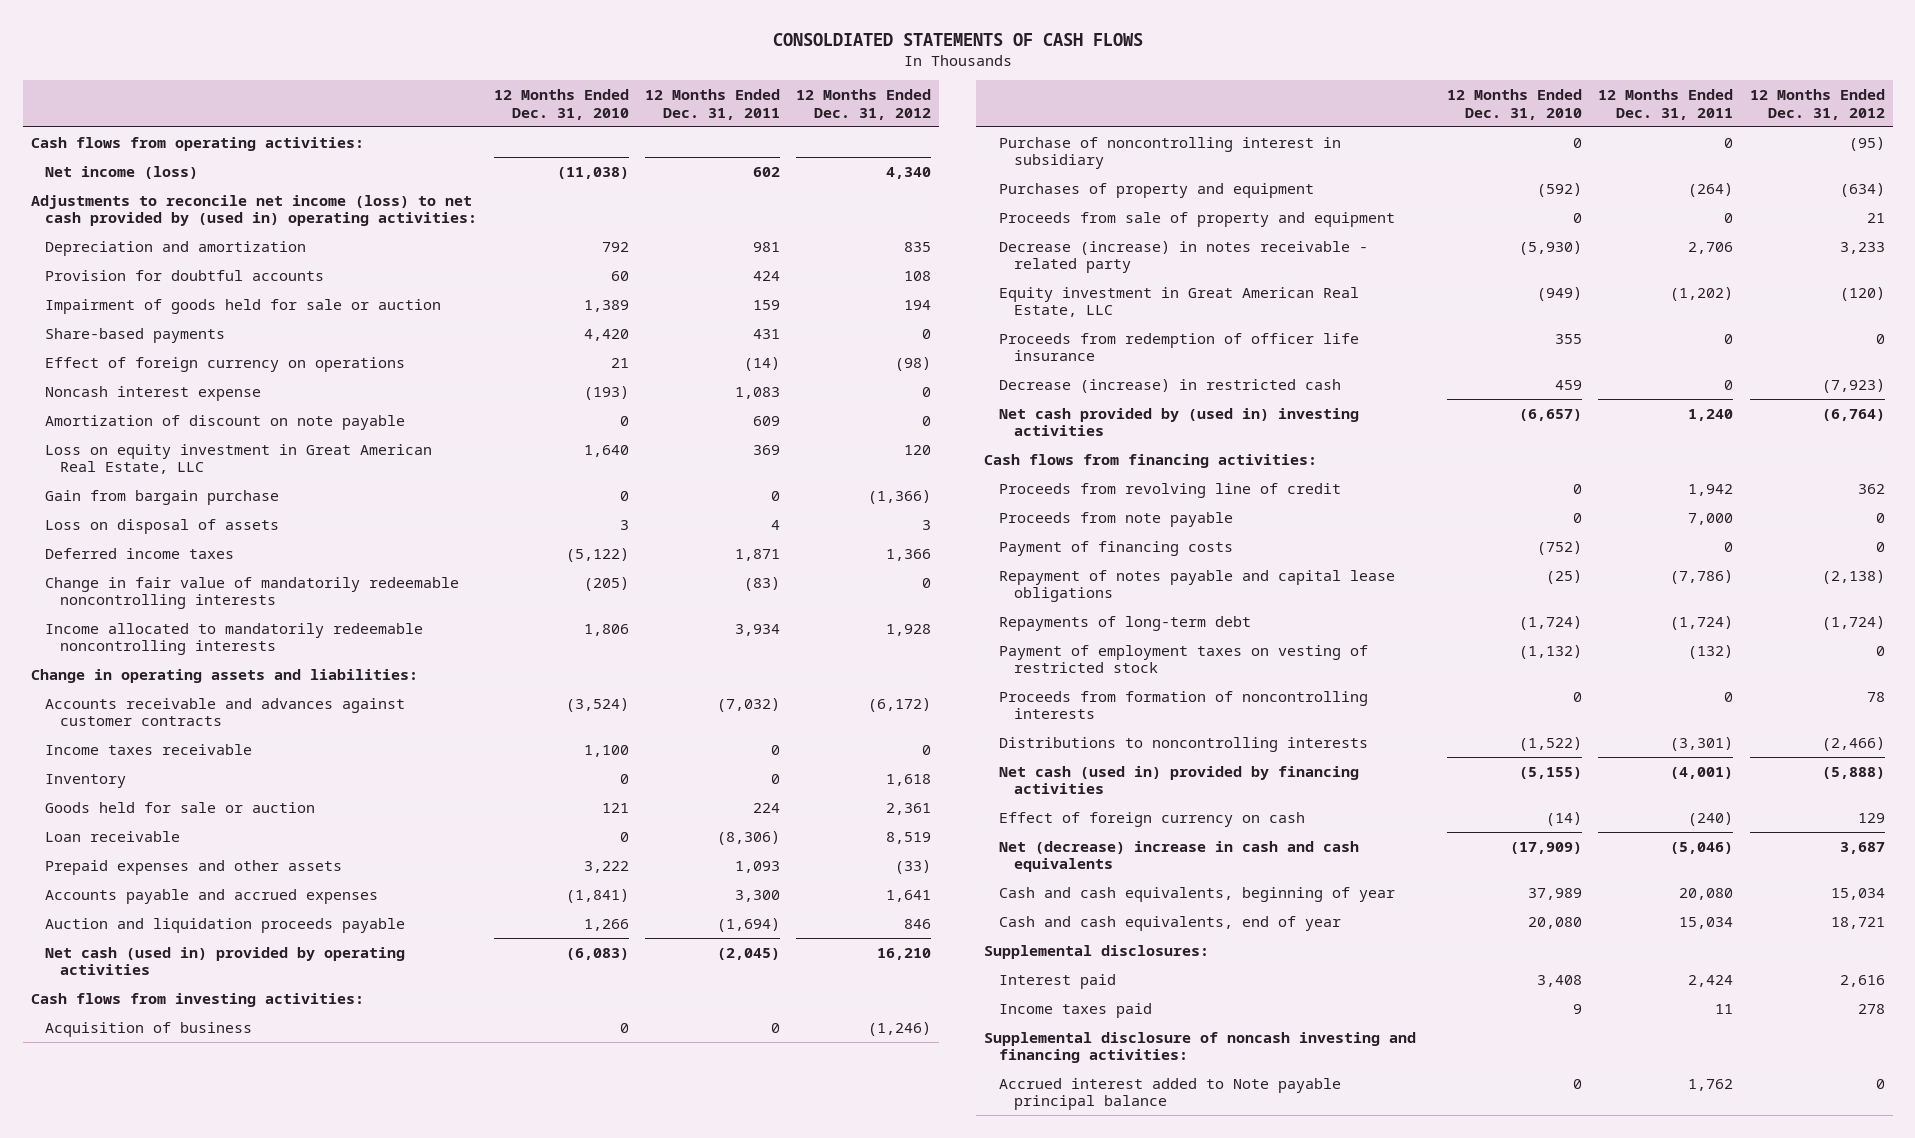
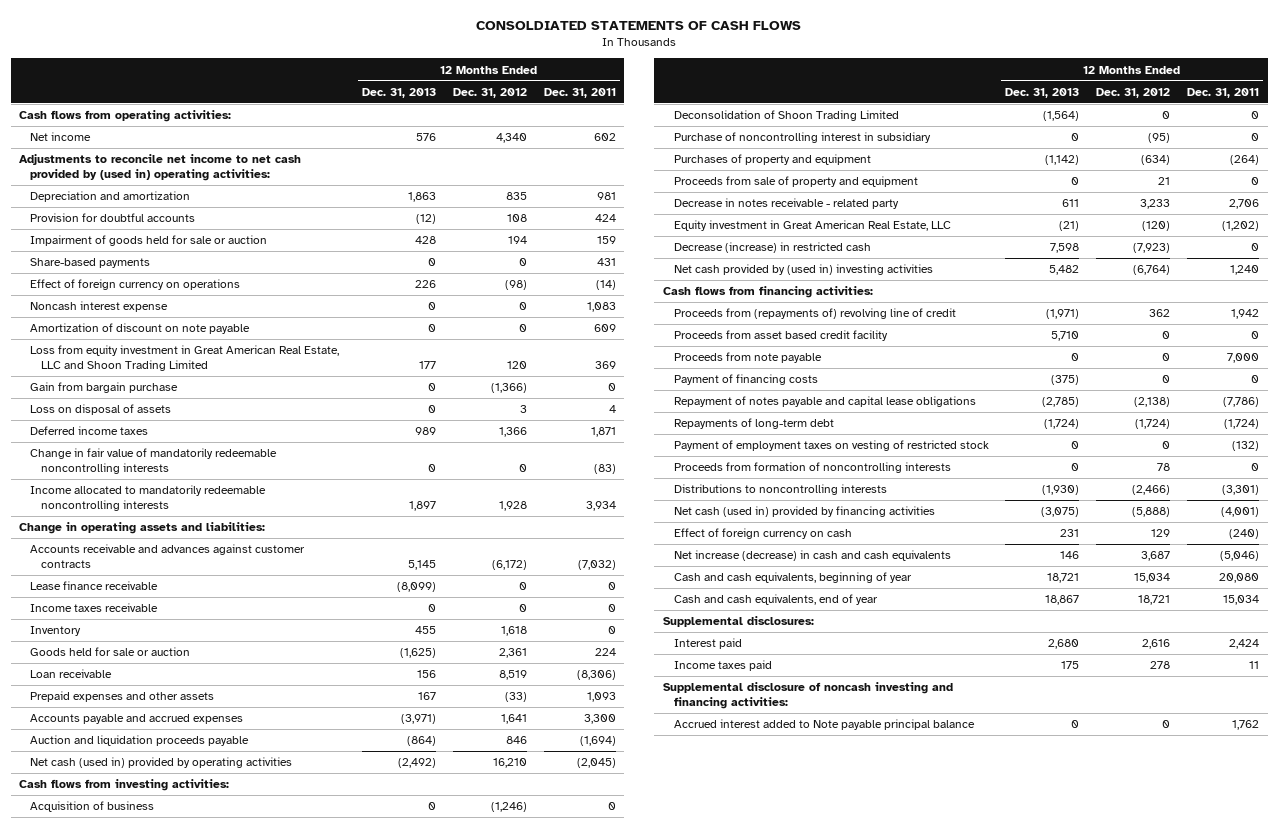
[493,89,629,120] 12 Months Ended Dec. 31, 2010 -> none
none -> [361,87,436,98] Dec. 31, 2013
[45,165,199,179] Net income (loss) -> [30,132,92,142] Net income
[30,194,478,227] Adjustments to reconcile net income (loss) to net cash provided by (used in) operating activities: -> [19,154,302,181] Adjustments to reconcile net income to net cash provided by (used in) operating activities:
[45,443,433,475] Loss on equity investment in Great American Real Estate, LLC -> [30,345,340,371] Loss from equity investment in Great American Real Estate, LLC and Shoon Trading Limited
none -> [30,581,159,591] Lease finance receivable
none -> [673,110,899,122] Deconsolidation of Shoon Trading Limited
[998,240,1368,274] Decrease (increase) in notes receivable - related party -> [673,198,899,210] Decrease in notes receivable - related party
[998,332,1359,362] Proceeds from redemption of officer life insurance -> none
[998,482,1341,498] Proceeds from revolving line of credit -> [673,308,956,320] Proceeds from (repayments of) revolving line of credit
none -> [673,330,888,342] Proceeds from asset based credit facility
[998,840,1359,873] Net (decrease) increase in cash and cash equivalents -> [673,550,951,562] Net increase (decrease) in cash and cash equivalents

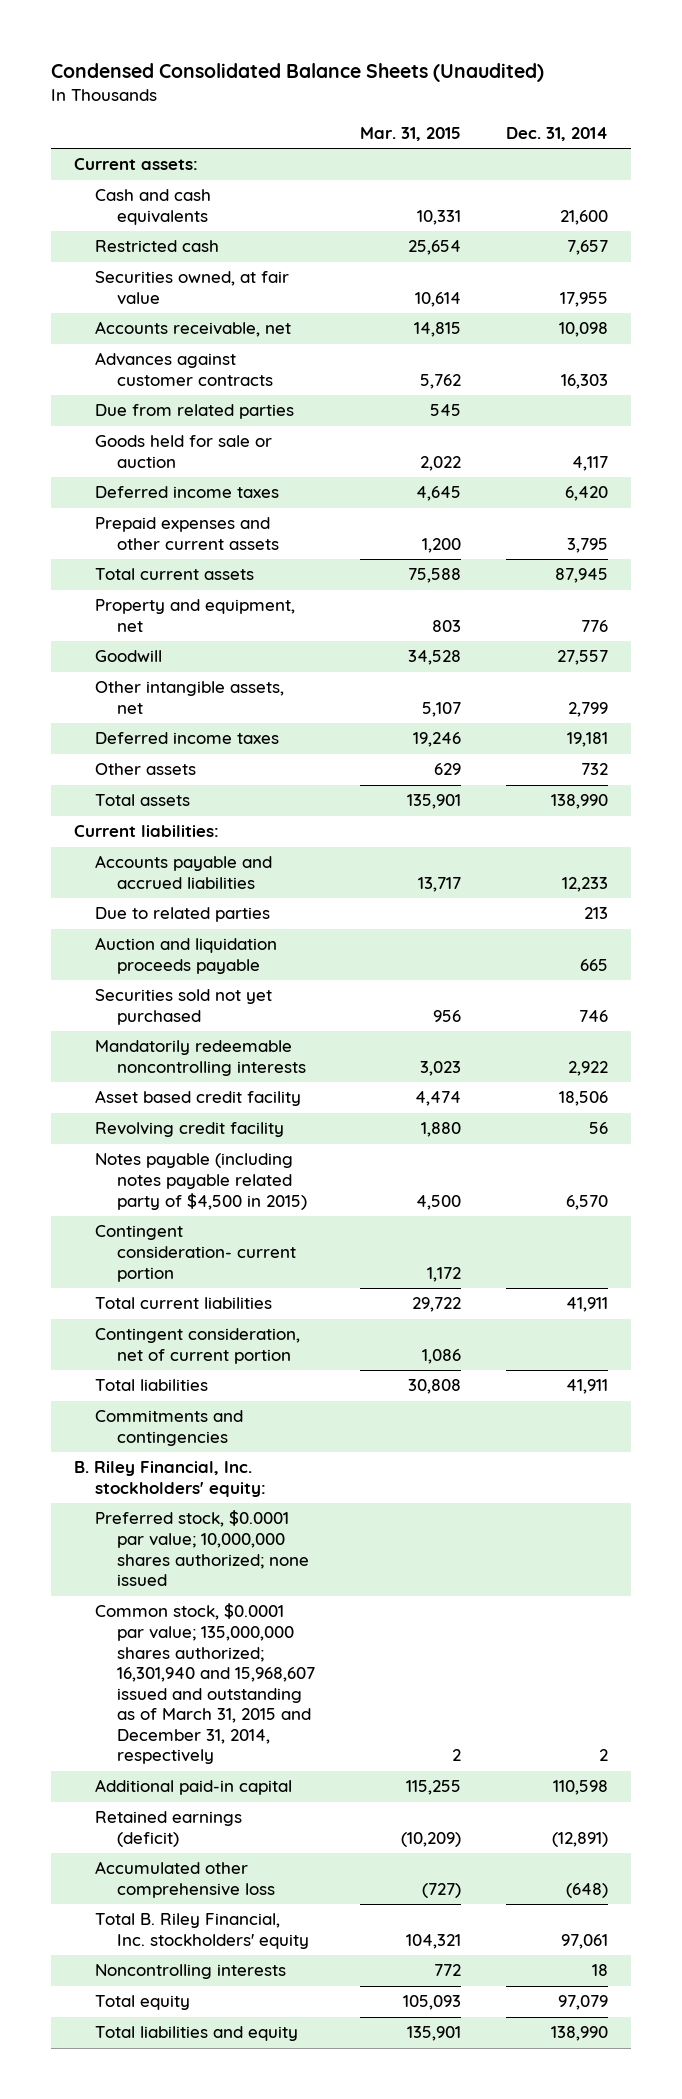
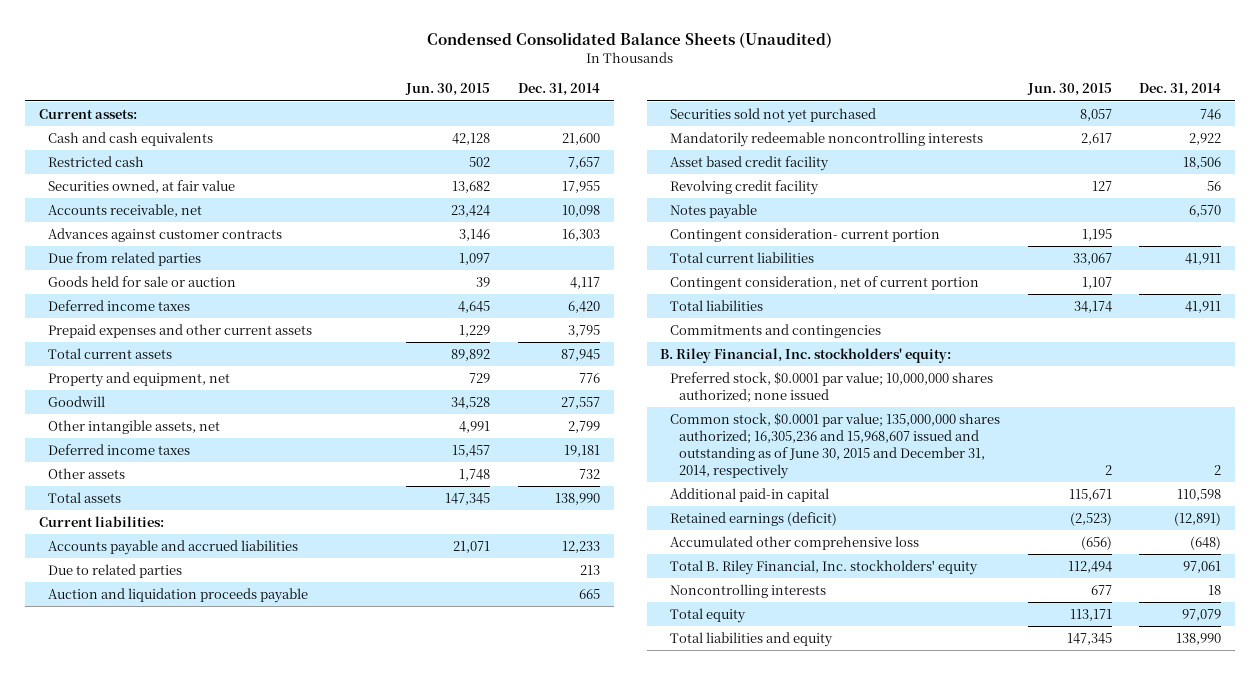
[359,127,461,142] Mar. 31, 2015 -> none
none -> [404,83,490,97] Jun. 30, 2015
[95,1153,307,1210] Notes payable (including notes payable related party of $4,500 in 2015) -> [669,204,757,220] Notes payable
[95,1603,315,1765] Common stock, $0.0001 par value; 135,000,000 shares authorized; 16,301,940 and 15,968,607 issued and outstanding as of March 31, 2015 and December 31, 2014, respectively -> [669,413,1000,479] Common stock, $0.0001 par value; 135,000,000 shares authorized; 16,305,236 and 15,968,607 issued and outstanding as of June 30, 2015 and December 31, 2014, respectively

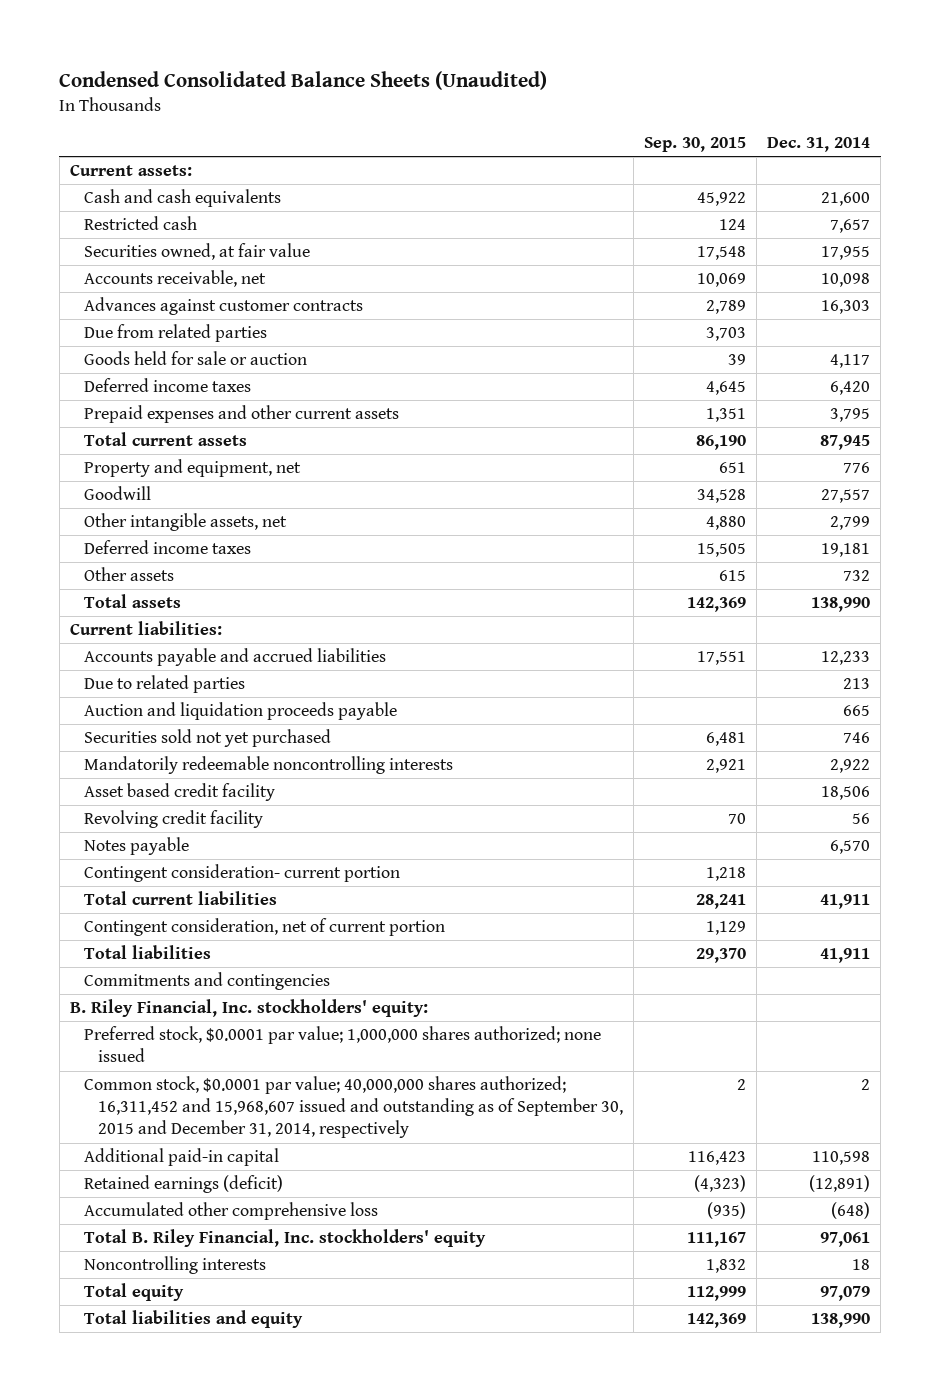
[404,83,490,97] Jun. 30, 2015 -> none
none -> [643,137,746,153] Sep. 30, 2015
[669,372,993,403] Preferred stock, $0.0001 par value; 10,000,000 shares authorized; none issued -> [83,1026,601,1063] Preferred stock, $0.0001 par value; 1,000,000 shares authorized; none issued
[669,413,1000,479] Common stock, $0.0001 par value; 135,000,000 shares authorized; 16,305,236 and 15,968,607 issued and outstanding as of June 30, 2015 and December 31, 2014, respectively -> [83,1076,623,1139] Common stock, $0.0001 par value; 40,000,000 shares authorized; 16,311,452 and 15,968,607 issued and outstanding as of September 30, 2015 and December 31, 2014, respectively

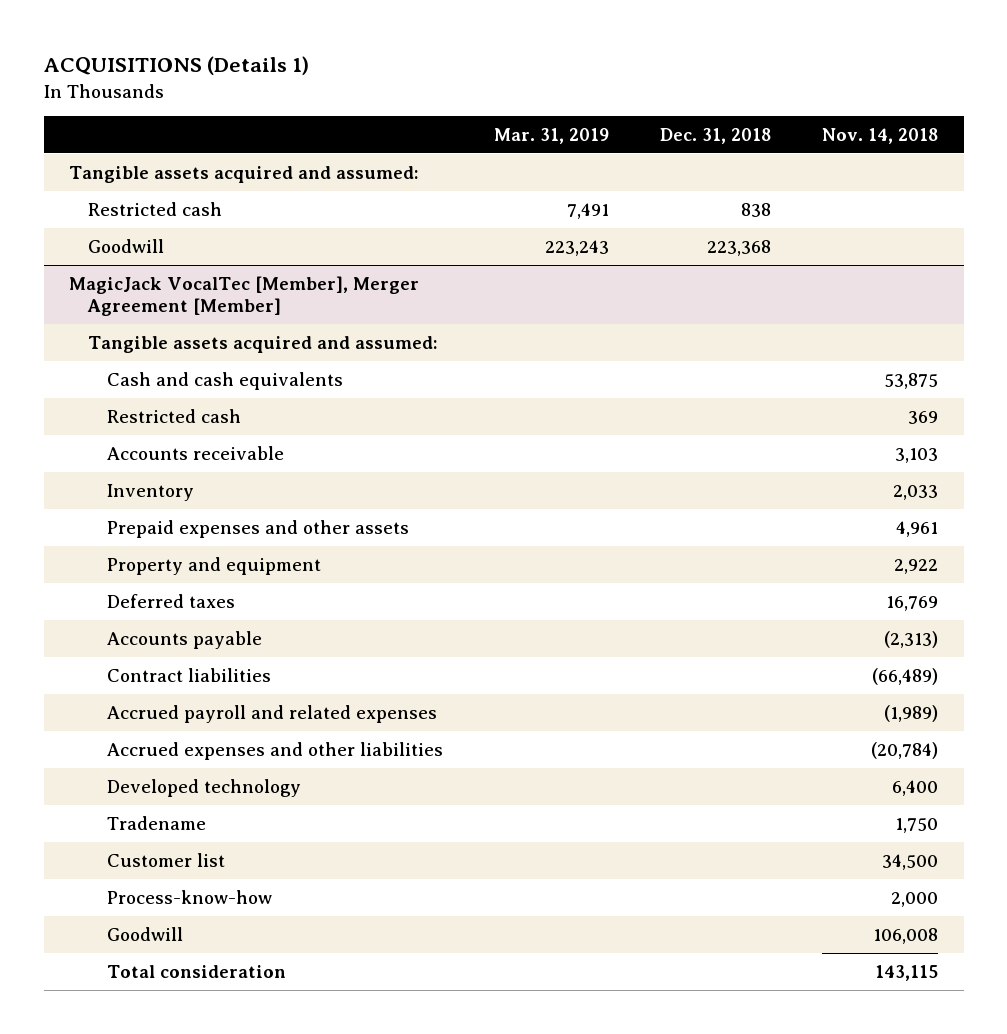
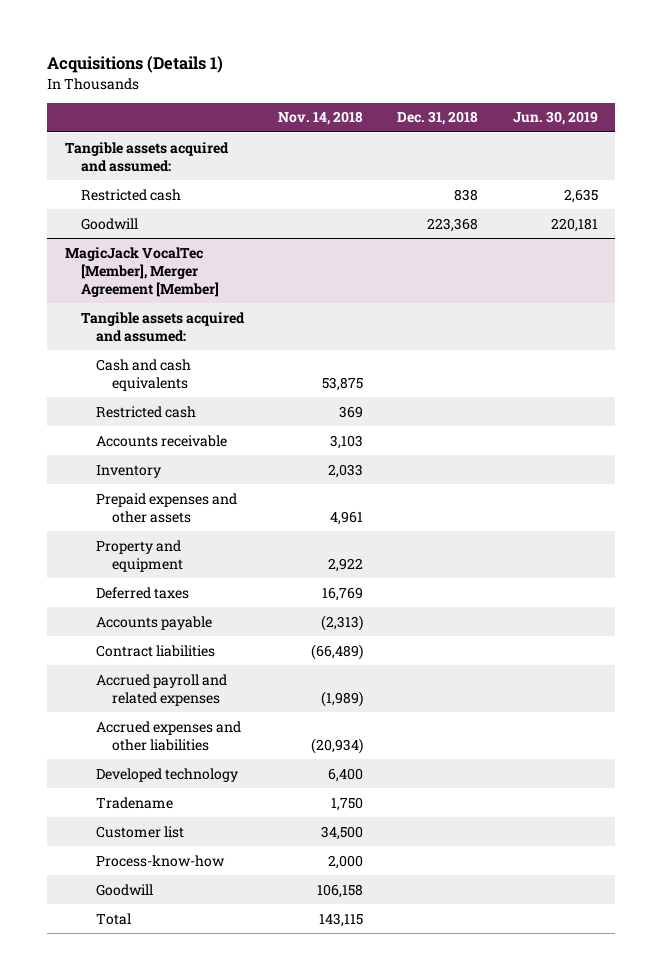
[43,56,309,76] ACQUISITIONS (Details 1) -> [47,56,224,74] Acquisitions (Details 1)
[493,127,609,144] Mar. 31, 2019 -> none
none -> [512,111,598,126] Jun. 30, 2019
[871,741,939,759] (20,784) -> [311,737,364,754] (20,934)
[873,927,939,944] 106,008 -> [317,883,364,898] 106,158
[106,964,286,978] Total consideration -> [96,912,132,925] Total

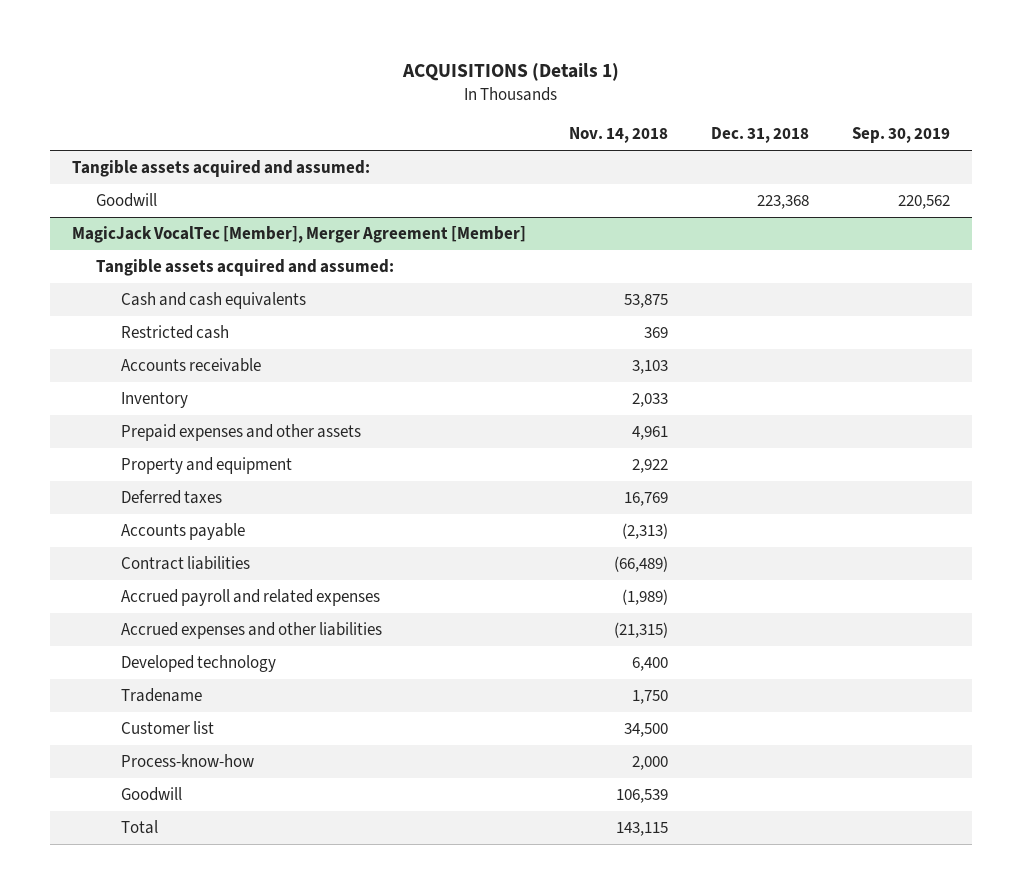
[47,56,224,74] Acquisitions (Details 1) -> [401,62,619,81] ACQUISITIONS (Details 1)
[512,111,598,126] Jun. 30, 2019 -> none
none -> [852,127,951,144] Sep. 30, 2019
[80,188,181,201] Restricted cash -> none
[311,737,364,754] (20,934) -> [613,622,668,639] (21,315)
[317,883,364,898] 106,158 -> [615,789,668,804] 106,539

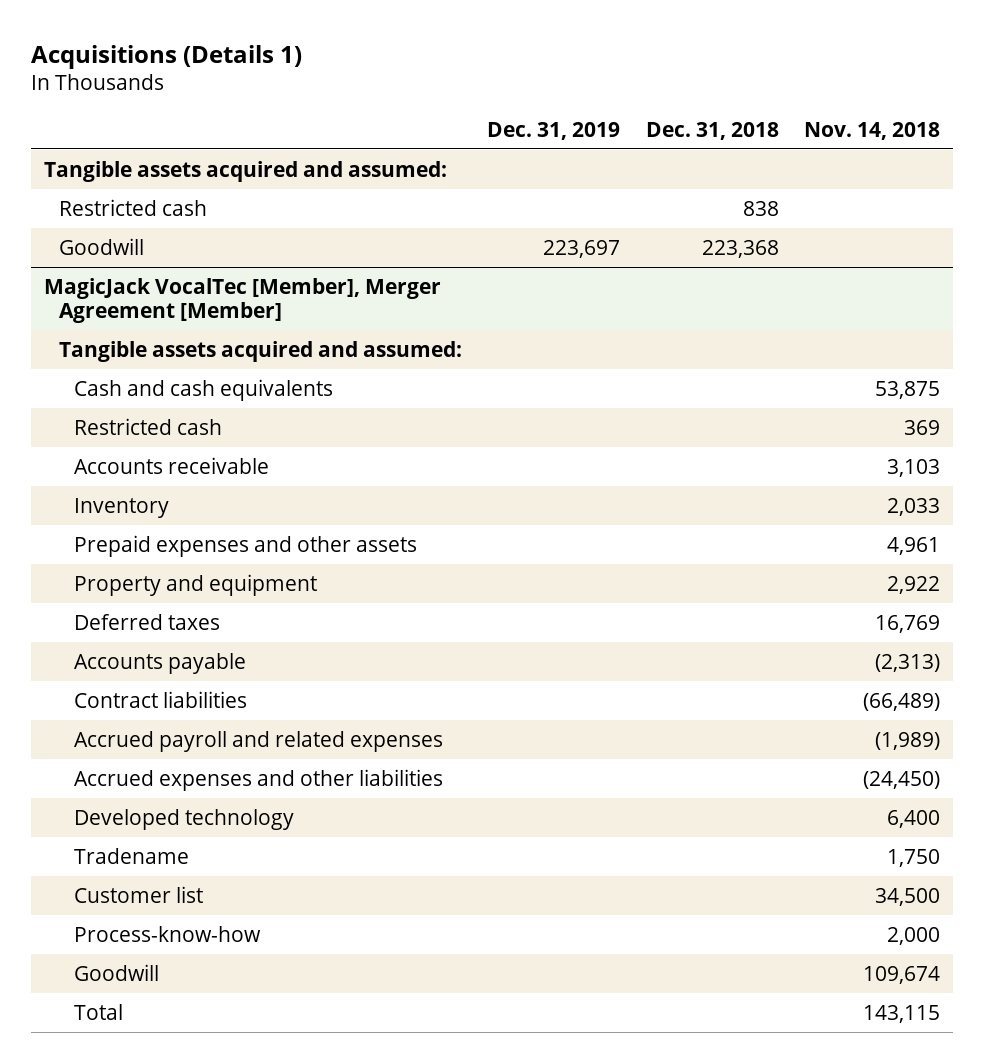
[401,62,619,81] ACQUISITIONS (Details 1) -> [31,44,303,69] Acquisitions (Details 1)
[852,127,951,144] Sep. 30, 2019 -> none
none -> [487,121,621,140] Dec. 31, 2019
none -> [59,198,208,216] Restricted cash
[613,622,668,639] (21,315) -> [862,770,940,789] (24,450)
[615,789,668,804] 106,539 -> [862,965,940,984] 109,674

